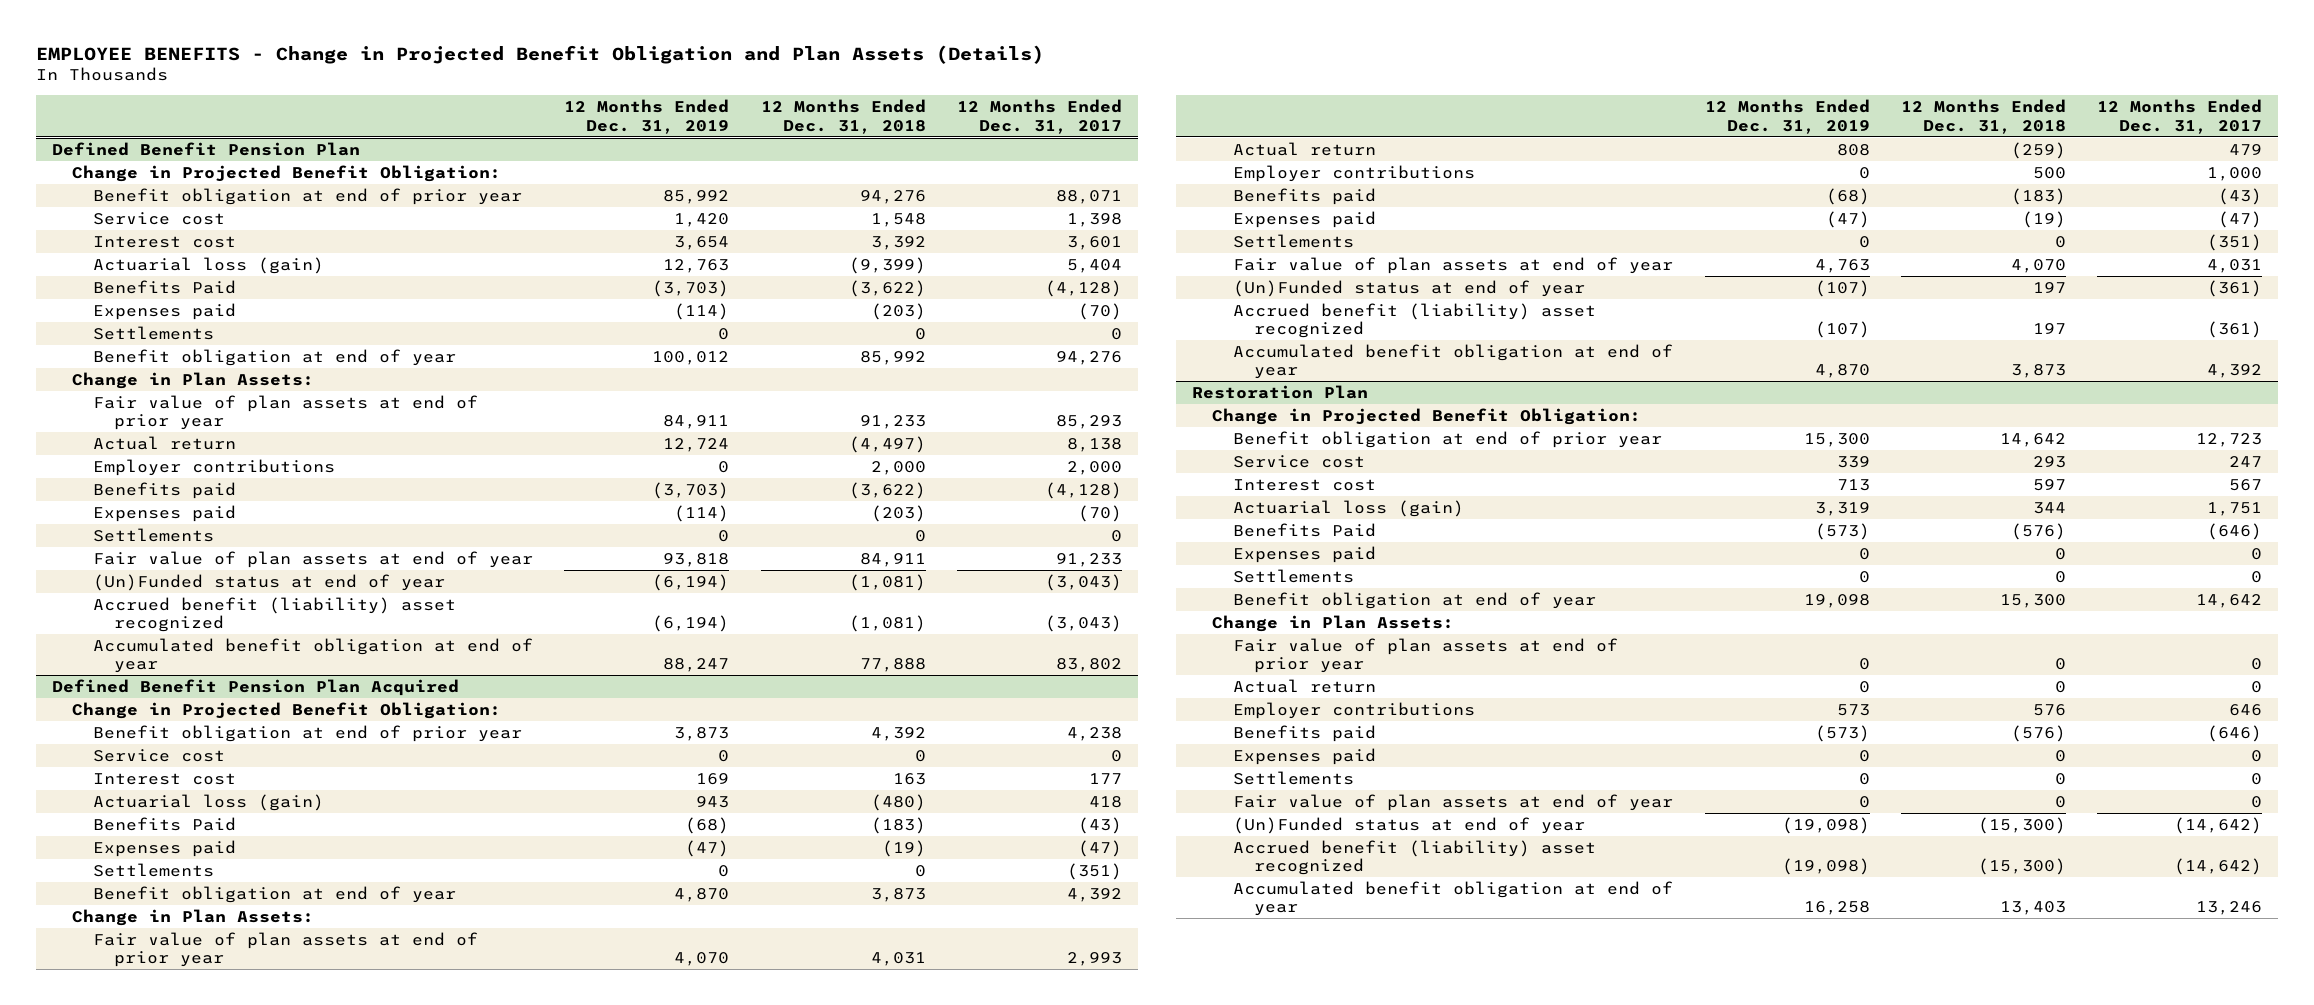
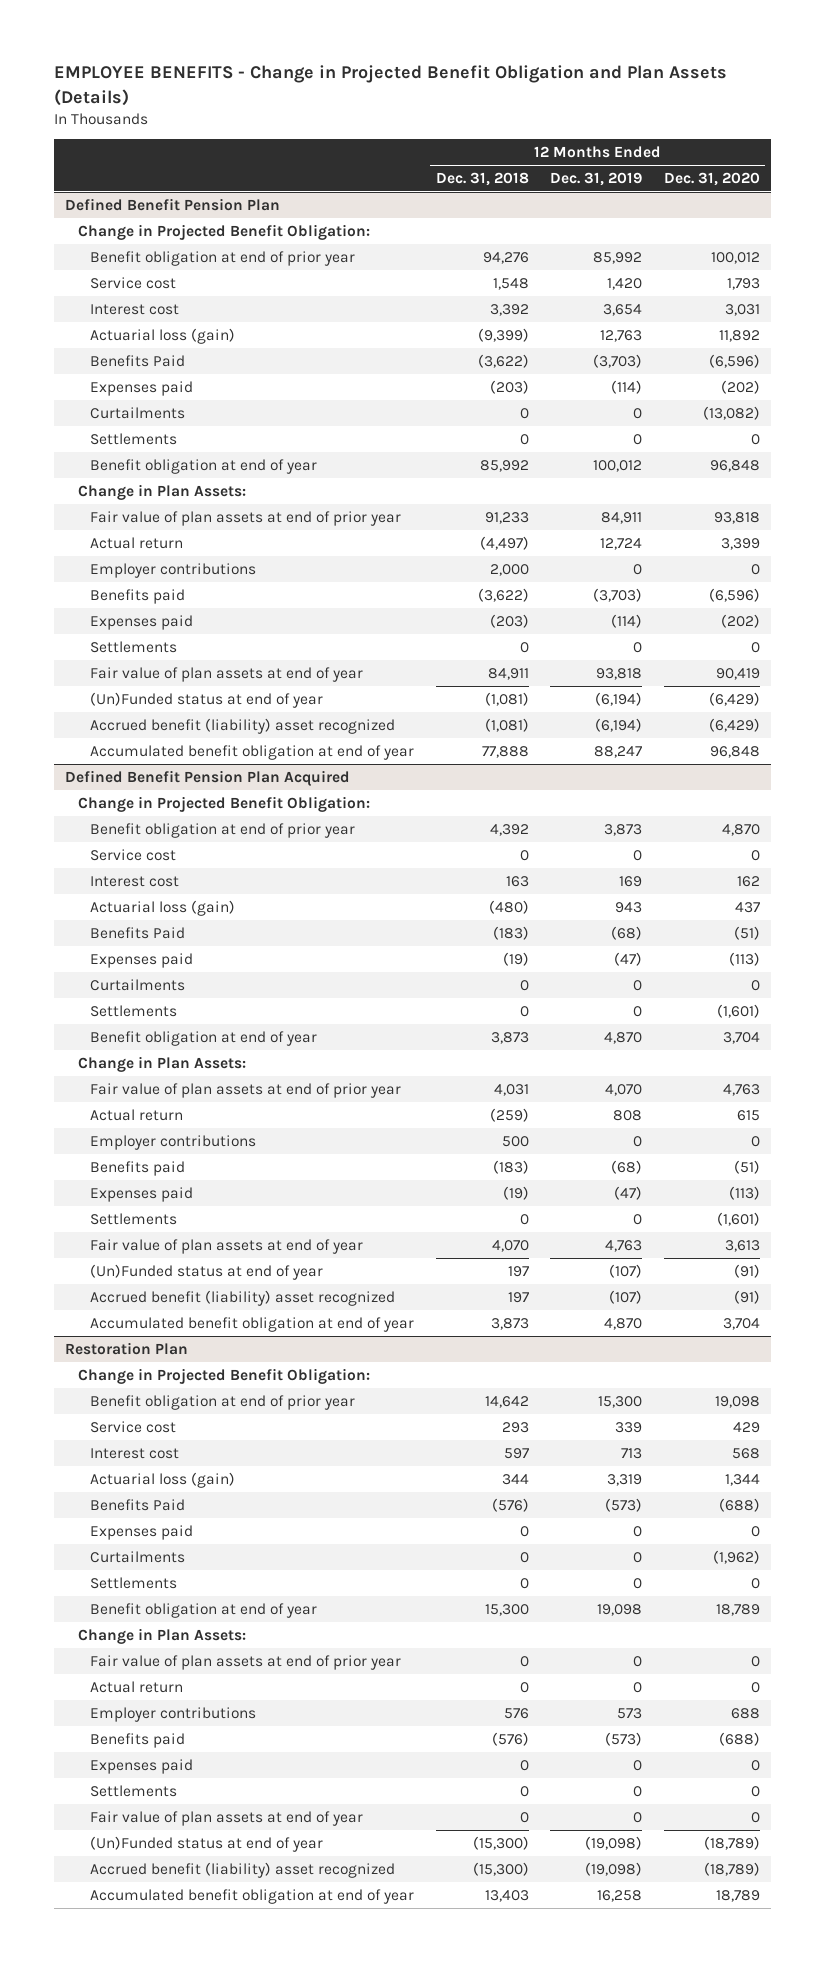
[957,99,1123,134] 12 Months Ended Dec. 31, 2017 -> none
none -> [664,171,761,186] Dec. 31, 2020
none -> [90,406,186,419] Curtailments
none -> [90,978,186,991] Curtailments
none -> [90,1550,186,1563] Curtailments

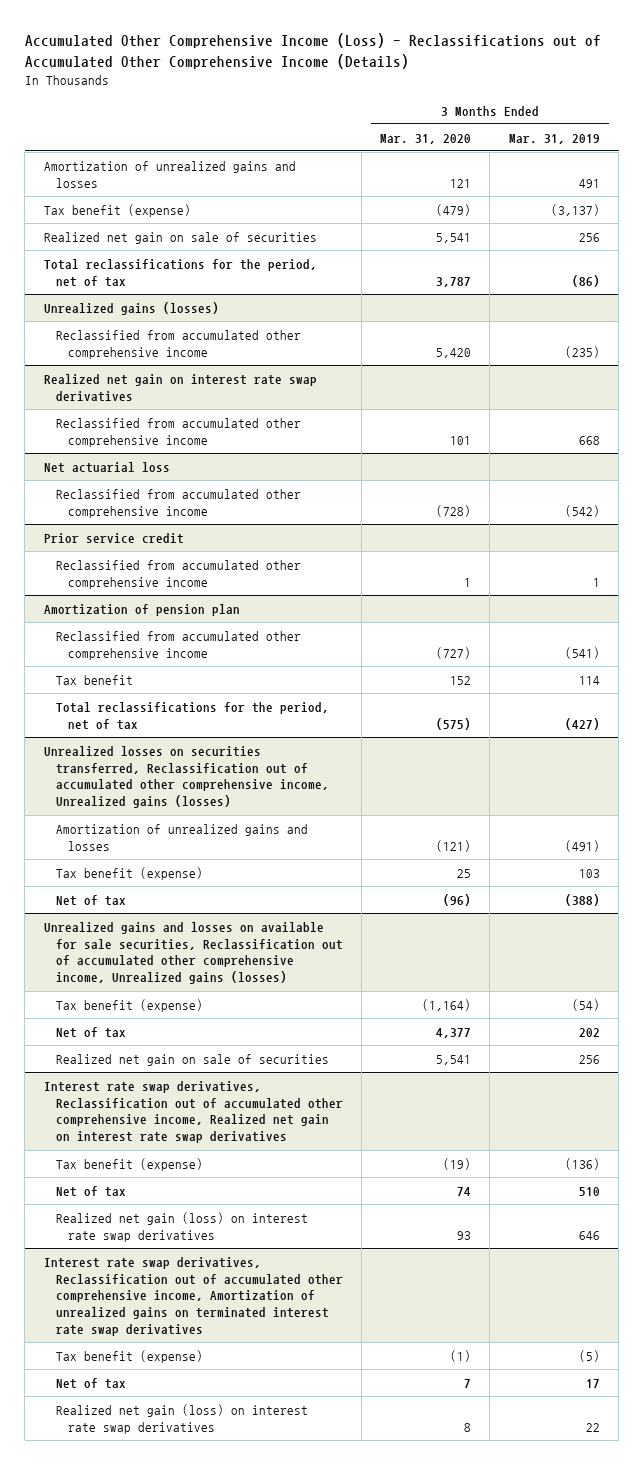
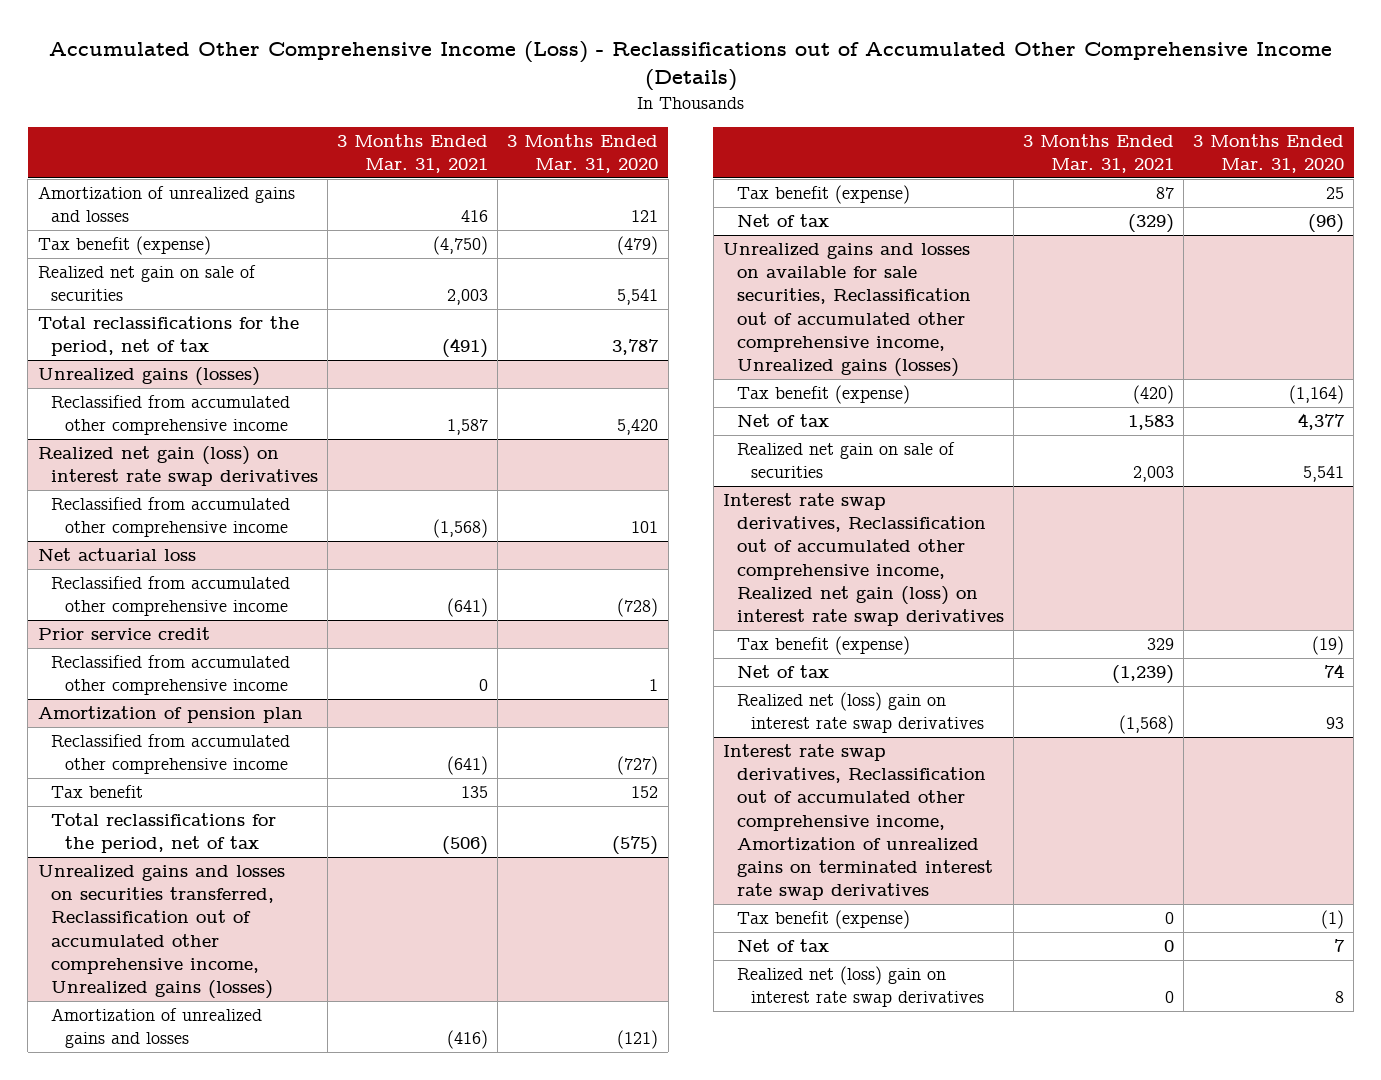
[508,133,600,144] Mar. 31, 2019 -> none
none -> [337,134,489,174] 3 Months Ended Mar. 31, 2021
[43,373,317,402] Realized net gain on interest rate swap derivatives -> [37,446,319,487] Realized net gain (loss) on interest rate swap derivatives
[43,745,329,809] Unrealized losses on securities transferred, Reclassification out of accumulated other comprehensive income, Unrealized gains (losses) -> [37,865,285,1000] Unrealized gains and losses on securities transferred, Reclassification out of accumulated other comprehensive income, Unrealized gains (losses)
[43,1080,343,1144] Interest rate swap derivatives, Reclassification out of accumulated other comprehensive income, Realized net gain on interest rate swap derivatives -> [722,493,1004,627] Interest rate swap derivatives, Reclassification out of accumulated other comprehensive income, Realized net gain (loss) on interest rate swap derivatives
[55,1211,308,1242] Realized net gain (loss) on interest rate swap derivatives -> [736,692,984,734] Realized net (loss) gain on interest rate swap derivatives
[55,1403,308,1434] Realized net gain (loss) on interest rate swap derivatives -> [736,966,984,1008] Realized net (loss) gain on interest rate swap derivatives

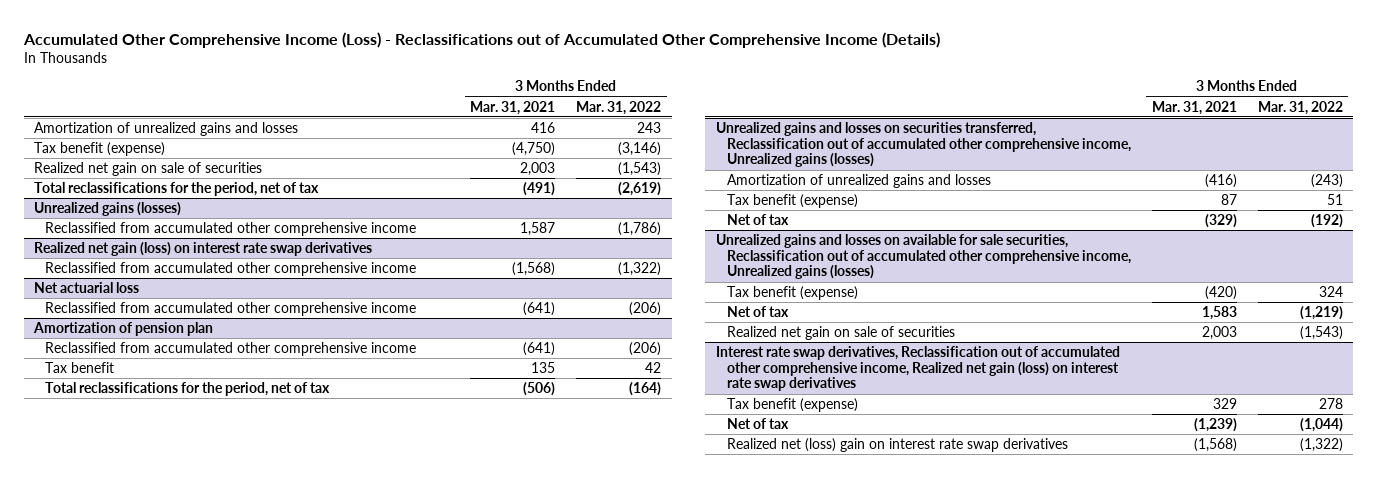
[507,134,659,174] 3 Months Ended Mar. 31, 2020 -> none
none -> [576,100,662,115] Mar. 31, 2022
[37,627,210,641] Prior service credit -> none
[51,655,291,696] Reclassified from accumulated other comprehensive income -> none
[722,744,993,901] Interest rate swap derivatives, Reclassification out of accumulated other comprehensive income, Amortization of unrealized gains on terminated interest rate swap derivatives -> none
[736,910,910,930] Tax benefit (expense) -> none
[736,939,829,953] Net of tax -> none
[736,966,984,1008] Realized net (loss) gain on interest rate swap derivatives -> none

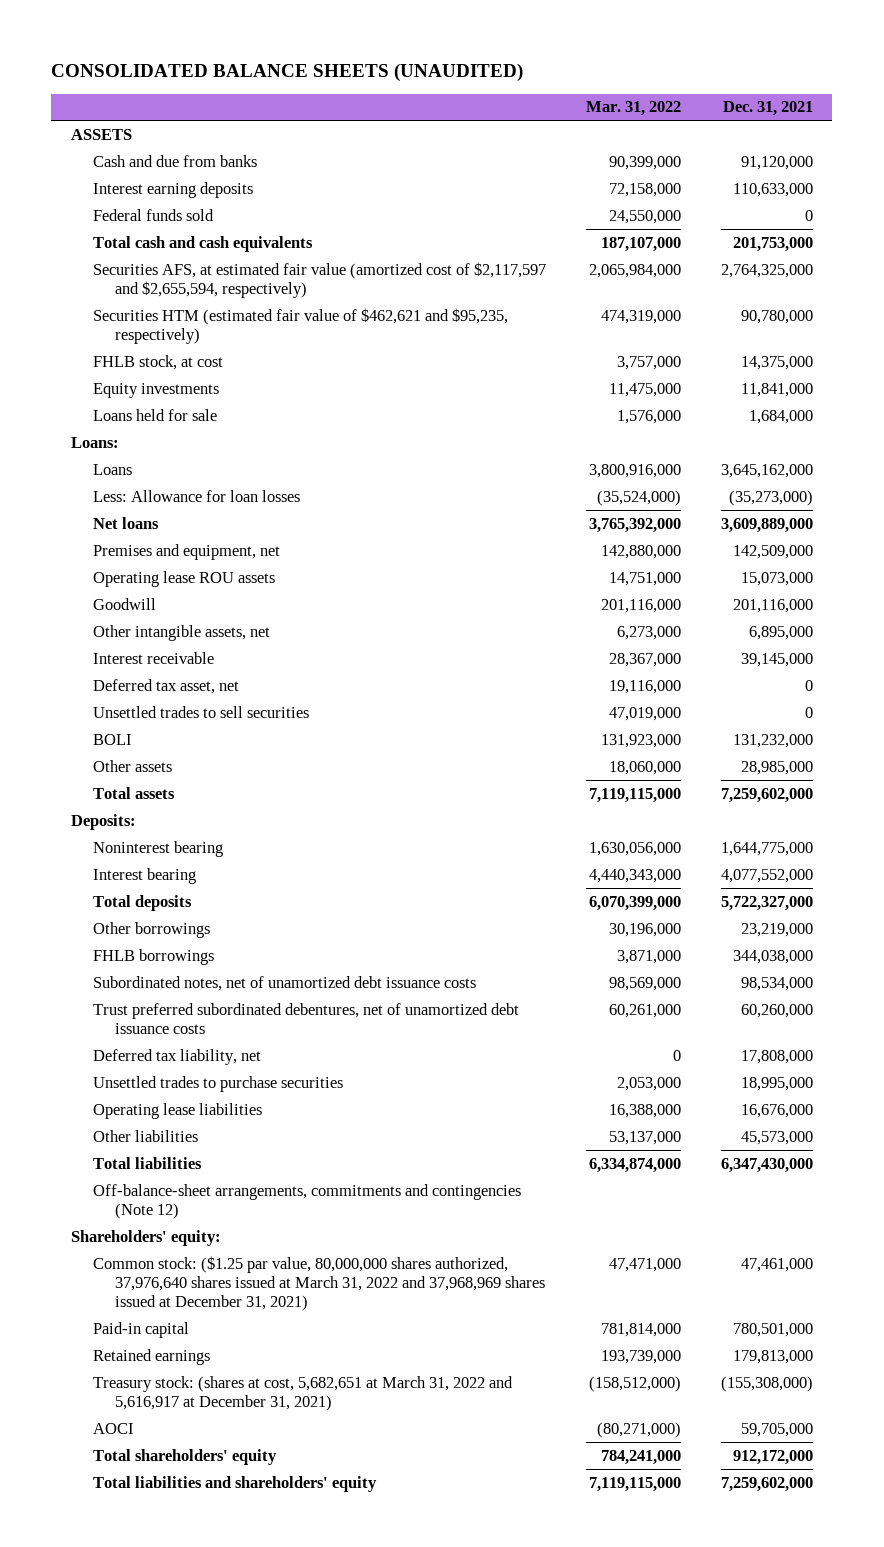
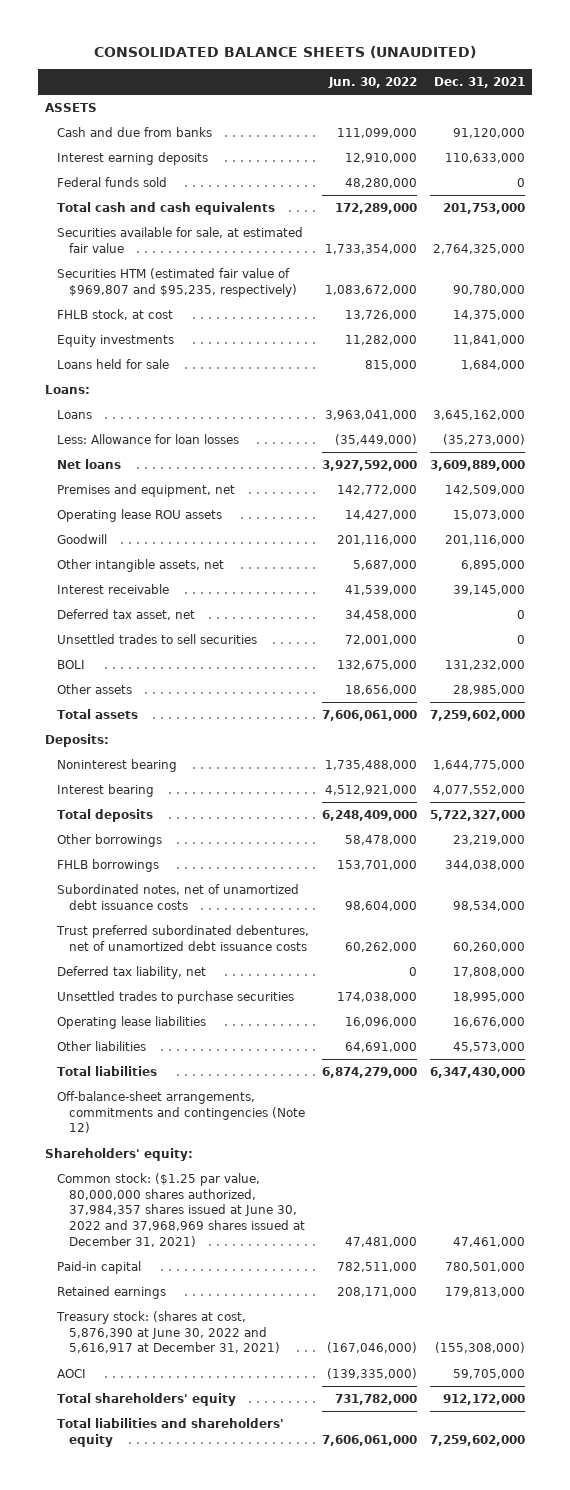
[585,101,681,117] Mar. 31, 2022 -> none
none -> [328,77,418,89] Jun. 30, 2022
[93,261,547,299] Securities AFS, at estimated fair value (amortized cost of $2,117,597 and $2,655,594, respectively) -> [56,227,303,253] Securities available for sale, at estimated fair value
[93,307,509,345] Securities HTM (estimated fair value of $462,621 and $95,235, respectively) -> [56,268,298,297] Securities HTM (estimated fair value of $969,807 and $95,235, respectively)
[93,1255,545,1312] Common stock: ($1.25 par value, 80,000,000 shares authorized, 37,976,640 shares issued at March 31, 2022 and 37,968,969 shares issued at December 31, 2021) -> [56,1173,306,1247] Common stock: ($1.25 par value, 80,000,000 shares authorized, 37,984,357 shares issued at June 30, 2022 and 37,968,969 shares issued at December 31, 2021)
[93,1375,514,1412] Treasury stock: (shares at cost, 5,682,651 at March 31, 2022 and 5,616,917 at December 31, 2021) -> [55,1311,281,1354] Treasury stock: (shares at cost, 5,876,390 at June 30, 2022 and 5,616,917 at December 31, 2021)

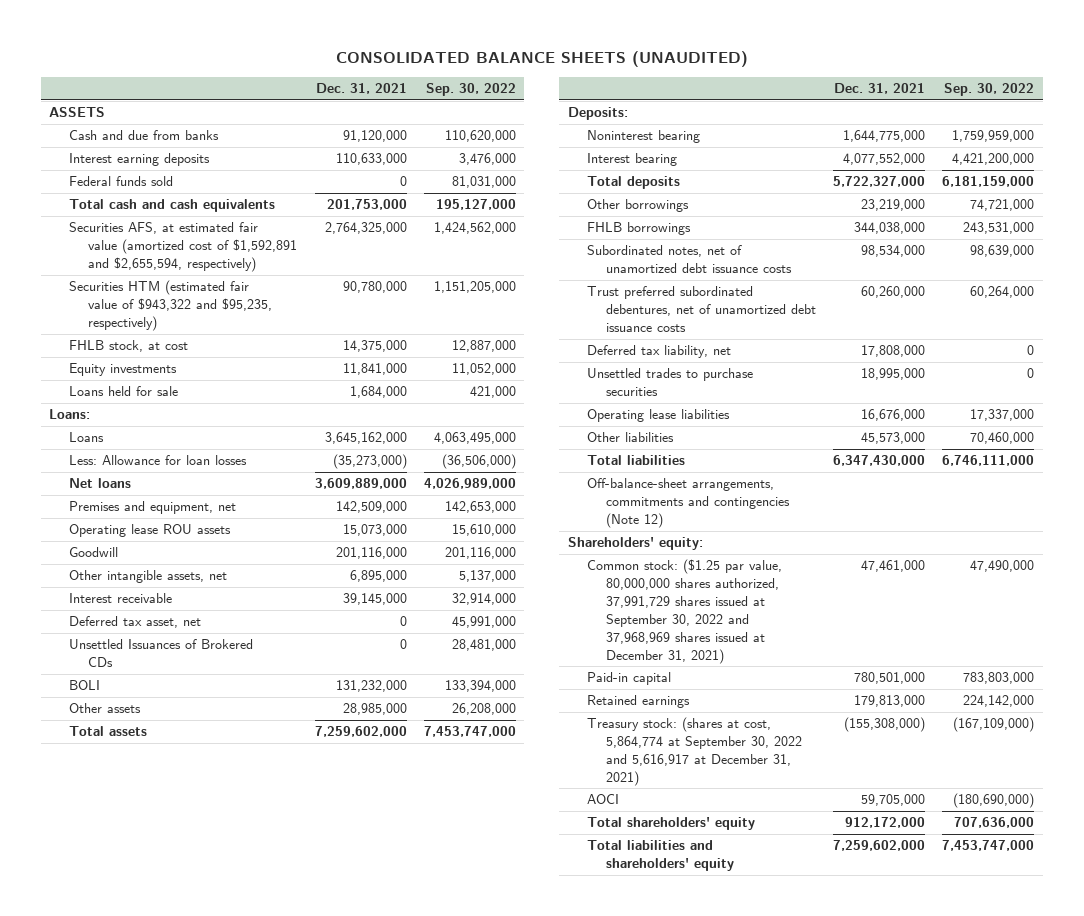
[328,77,418,89] Jun. 30, 2022 -> none
none -> [425,82,516,96] Sep. 30, 2022
[56,227,303,253] Securities available for sale, at estimated fair value -> [68,222,297,273] Securities AFS, at estimated fair value (amortized cost of $1,592,891 and $2,655,594, respectively)
[56,268,298,297] Securities HTM (estimated fair value of $969,807 and $95,235, respectively) -> [68,280,272,332] Securities HTM (estimated fair value of $943,322 and $95,235, respectively)
[56,634,257,645] Unsettled trades to sell securities -> none
none -> [68,639,253,668] Unsettled Issuances of Brokered CDs
[56,1173,306,1247] Common stock: ($1.25 par value, 80,000,000 shares authorized, 37,984,357 shares issued at June 30, 2022 and 37,968,969 shares issued at December 31, 2021) -> [587,559,783,664] Common stock: ($1.25 par value, 80,000,000 shares authorized, 37,991,729 shares issued at September 30, 2022 and 37,968,969 shares issued at December 31, 2021)
[55,1311,281,1354] Treasury stock: (shares at cost, 5,876,390 at June 30, 2022 and 5,616,917 at December 31, 2021) -> [587,717,803,786] Treasury stock: (shares at cost, 5,864,774 at September 30, 2022 and 5,616,917 at December 31, 2021)

